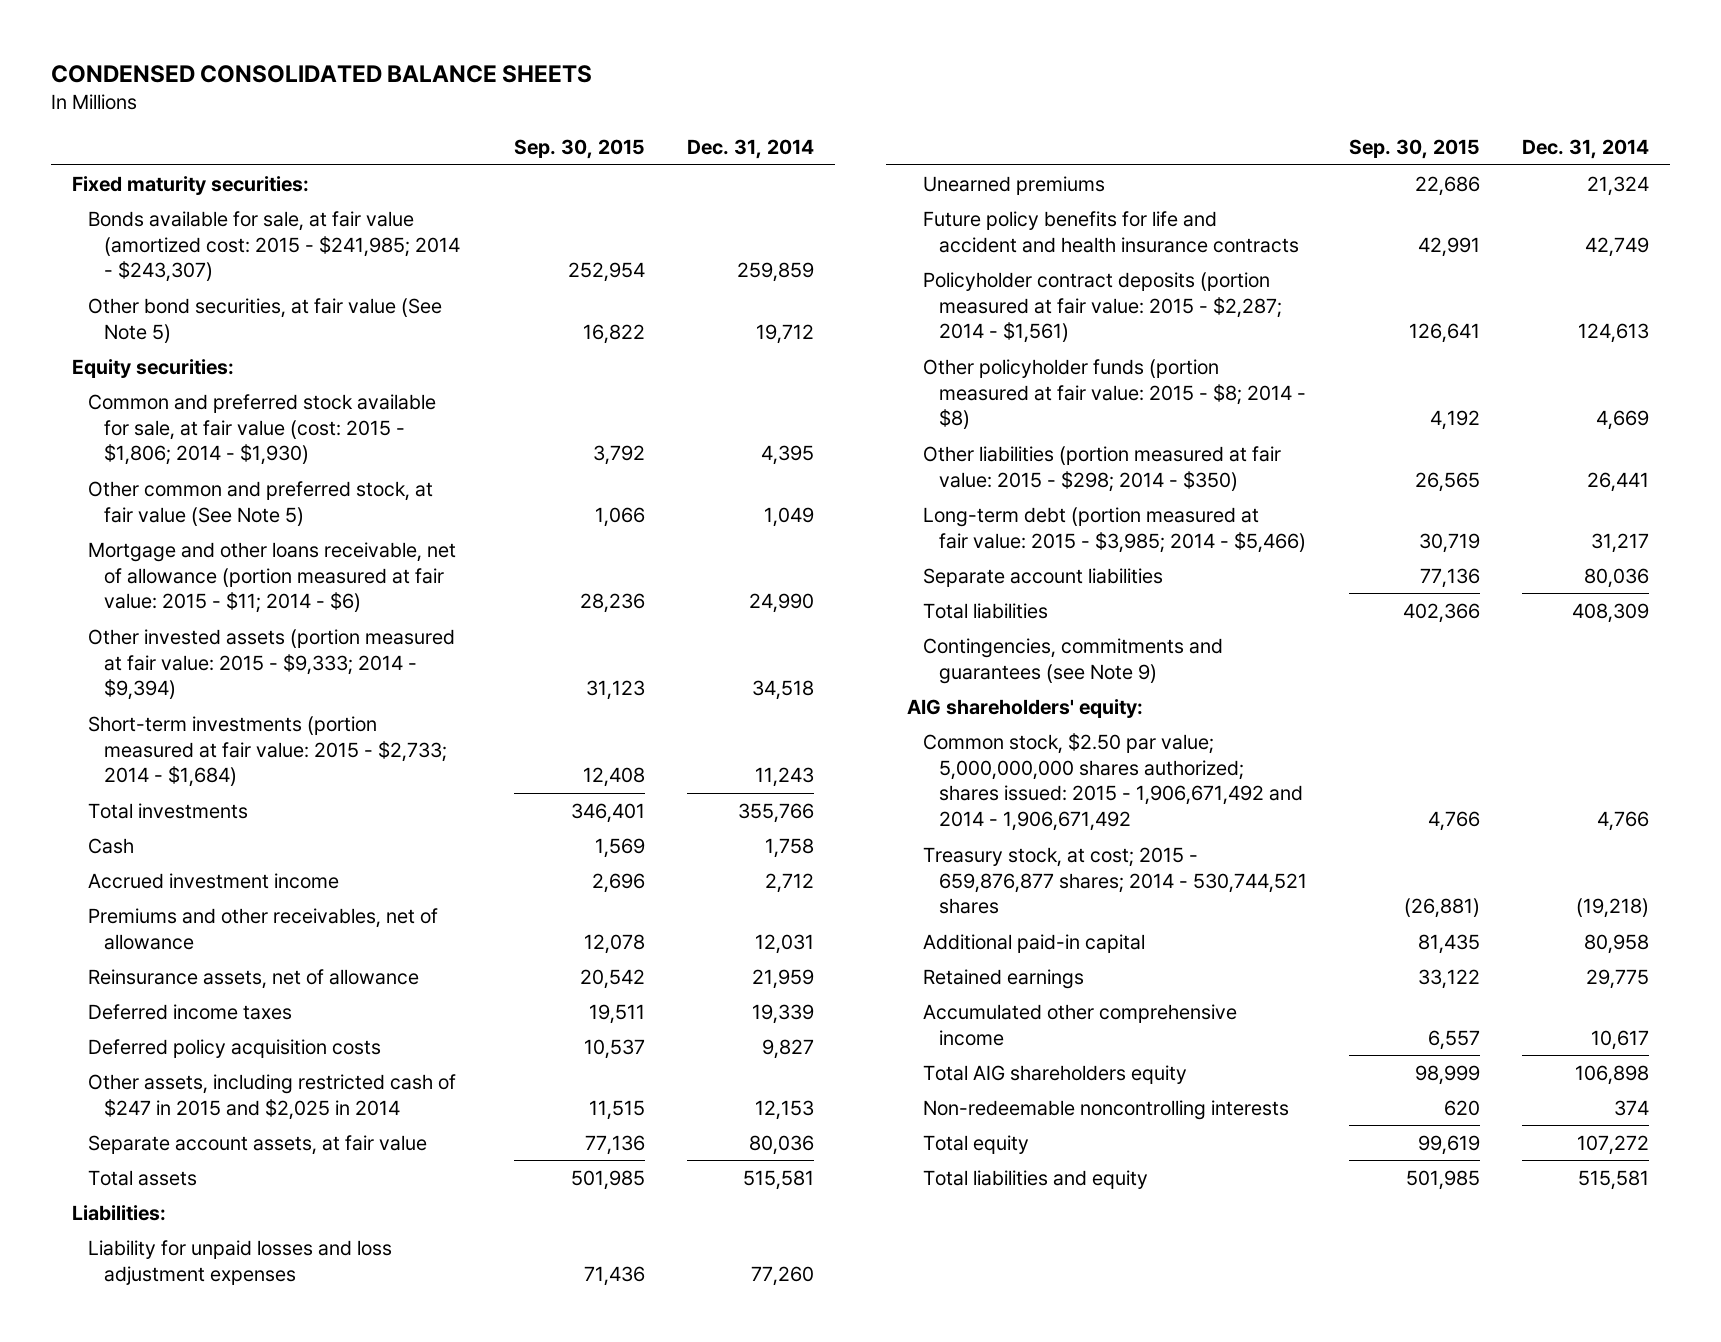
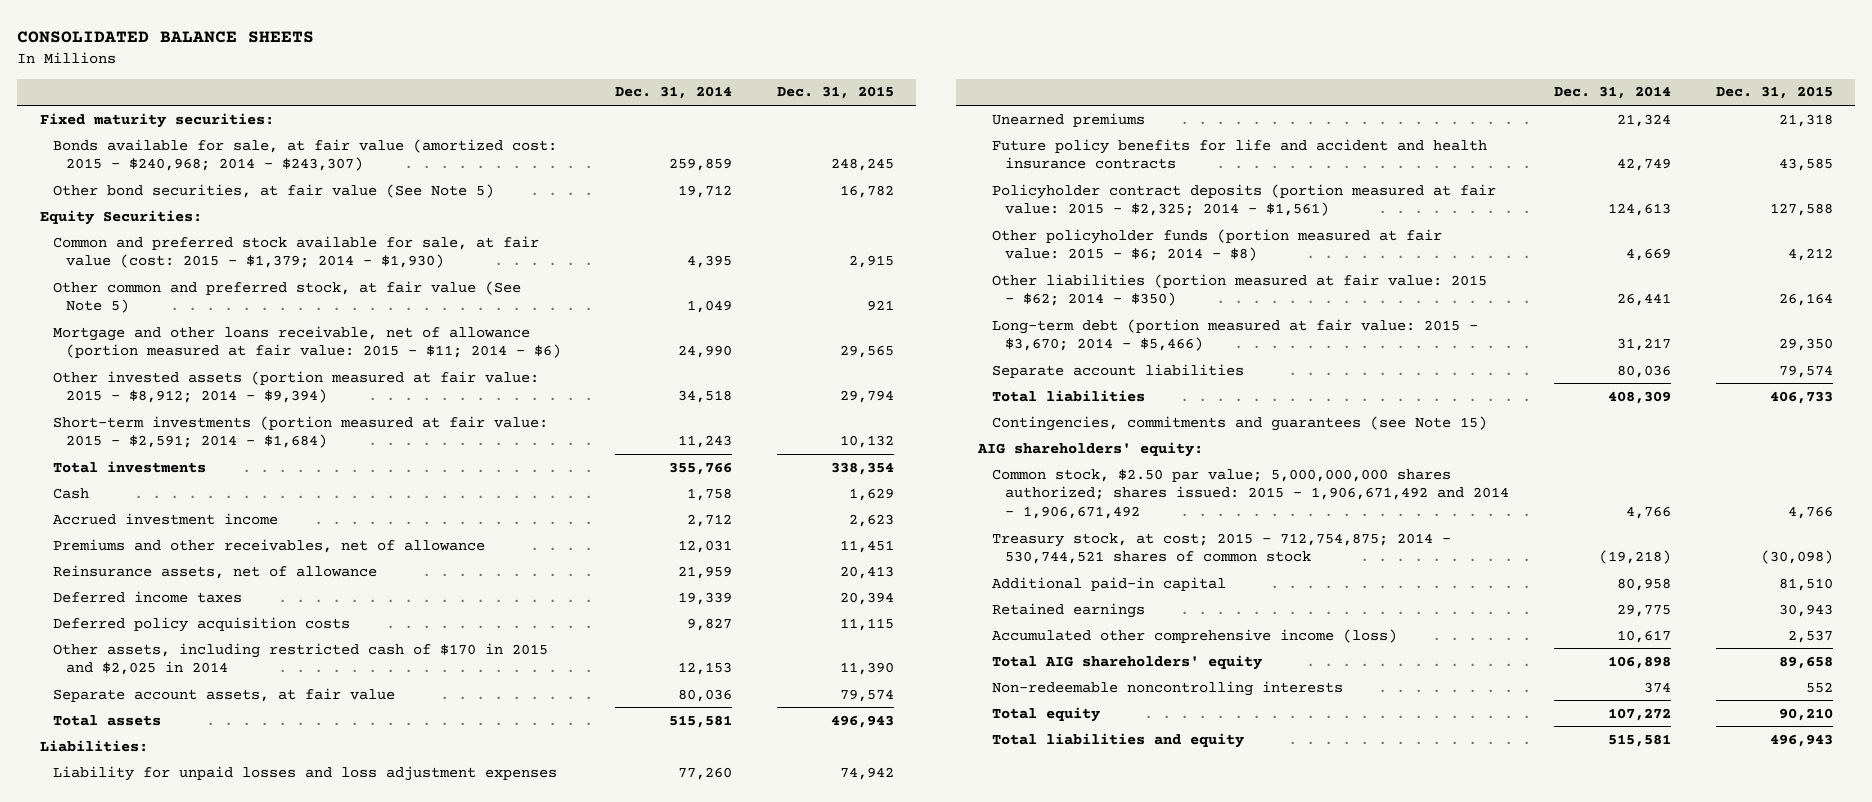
[50,65,592,84] CONDENSED CONSOLIDATED BALANCE SHEETS -> [17,30,315,43] CONSOLIDATED BALANCE SHEETS
[514,139,646,160] Sep. 30, 2015 -> none
none -> [777,86,895,100] Dec. 31, 2015
[87,210,461,283] Bonds available for sale, at fair value (amortized cost: 2015 - $241,985; 2014 - $243,307) -> [52,138,557,172] Bonds available for sale, at fair value (amortized cost: 2015 - $240,968; 2014 - $243,307)
[71,358,234,378] Equity securities: -> [39,209,202,225] Equity Securities:
[87,393,436,466] Common and preferred stock available for sale, at fair value (cost: 2015 - $1,806; 2014 - $1,930) -> [52,235,539,269] Common and preferred stock available for sale, at fair value (cost: 2015 - $1,379; 2014 - $1,930)
[87,628,455,701] Other invested assets (portion measured at fair value: 2015 - $9,333; 2014 - $9,394) -> [52,370,539,404] Other invested assets (portion measured at fair value: 2015 - $8,912; 2014 - $9,394)
[87,715,448,788] Short-term investments (portion measured at fair value: 2015 - $2,733; 2014 - $1,684) -> [52,415,548,449] Short-term investments (portion measured at fair value: 2015 - $2,591; 2014 - $1,684)
[87,1073,456,1120] Other assets, including restricted cash of $247 in 2015 and $2,025 in 2014 -> [52,642,548,676] Other assets, including restricted cash of $170 in 2015 and $2,025 in 2014
[923,271,1283,344] Policyholder contract deposits (portion measured at fair value: 2015 - $2,287; 2014 - $1,561) -> [991,183,1496,217] Policyholder contract deposits (portion measured at fair value: 2015 - $2,325; 2014 - $1,561)
[923,358,1307,430] Other policyholder funds (portion measured at fair value: 2015 - $8; 2014 - $8) -> [991,228,1442,262] Other policyholder funds (portion measured at fair value: 2015 - $6; 2014 - $8)
[923,445,1282,492] Other liabilities (portion measured at fair value: 2015 - $298; 2014 - $350) -> [991,273,1487,307] Other liabilities (portion measured at fair value: 2015 - $62; 2014 - $350)
[923,506,1307,553] Long-term debt (portion measured at fair value: 2015 - $3,985; 2014 - $5,466) -> [991,318,1478,352] Long-term debt (portion measured at fair value: 2015 - $3,670; 2014 - $5,466)
[923,637,1224,684] Contingencies, commitments and guarantees (see Note 9) -> [991,415,1487,431] Contingencies, commitments and guarantees (see Note 15)
[923,846,1308,915] Treasury stock, at cost; 2015 - 659,876,877 shares; 2014 - 530,744,521 shares -> [991,532,1451,565] Treasury stock, at cost; 2015 - 712,754,875; 2014 - 530,744,521 shares of common stock
[923,1003,1238,1046] Accumulated other comprehensive income -> [991,628,1397,643] Accumulated other comprehensive income (loss)
[923,1064,1188,1084] Total AIG shareholders equity -> [991,654,1262,670] Total AIG shareholders' equity

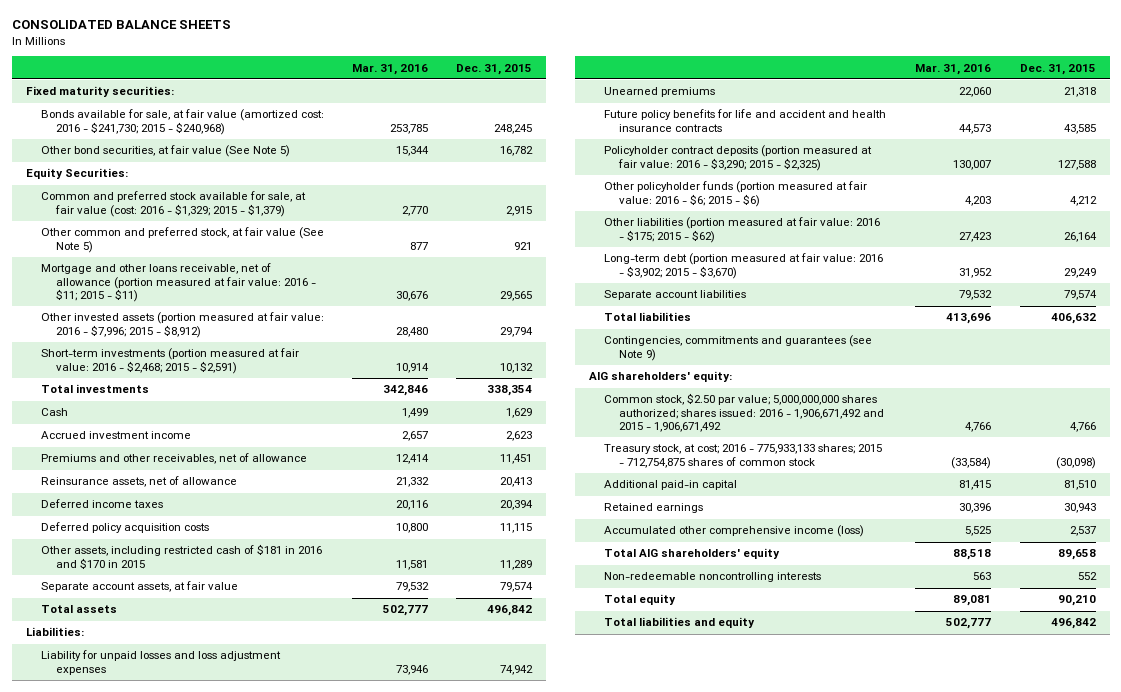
[615,86,733,100] Dec. 31, 2014 -> none
none -> [351,63,428,75] Mar. 31, 2016
[52,138,557,172] Bonds available for sale, at fair value (amortized cost: 2015 - $240,968; 2014 - $243,307) -> [40,109,324,135] Bonds available for sale, at fair value (amortized cost: 2016 - $241,730; 2015 - $240,968)
[52,235,539,269] Common and preferred stock available for sale, at fair value (cost: 2015 - $1,379; 2014 - $1,930) -> [40,191,306,217] Common and preferred stock available for sale, at fair value (cost: 2016 - $1,329; 2015 - $1,379)
[52,325,562,359] Mortgage and other loans receivable, net of allowance (portion measured at fair value: 2015 - $11; 2014 - $6) -> [40,263,316,303] Mortgage and other loans receivable, net of allowance (portion measured at fair value: 2016 - $11; 2015 - $11)
[52,370,539,404] Other invested assets (portion measured at fair value: 2015 - $8,912; 2014 - $9,394) -> [40,312,324,338] Other invested assets (portion measured at fair value: 2016 - $7,996; 2015 - $8,912)
[52,415,548,449] Short-term investments (portion measured at fair value: 2015 - $2,591; 2014 - $1,684) -> [40,348,299,374] Short-term investments (portion measured at fair value: 2016 - $2,468; 2015 - $2,591)
[52,642,548,676] Other assets, including restricted cash of $170 in 2015 and $2,025 in 2014 -> [40,544,322,569] Other assets, including restricted cash of $181 in 2016 and $170 in 2015
[840,662,895,676] 11,390 -> [500,559,533,570] 11,289
[831,714,895,728] 496,943 -> [487,605,533,617] 496,842
[991,183,1496,217] Policyholder contract deposits (portion measured at fair value: 2015 - $2,325; 2014 - $1,561) -> [604,145,873,171] Policyholder contract deposits (portion measured at fair value: 2016 - $3,290; 2015 - $2,325)
[991,228,1442,262] Other policyholder funds (portion measured at fair value: 2015 - $6; 2014 - $8) -> [604,181,868,207] Other policyholder funds (portion measured at fair value: 2016 - $6; 2015 - $6)
[991,273,1487,307] Other liabilities (portion measured at fair value: 2015 - $62; 2014 - $350) -> [604,217,881,243] Other liabilities (portion measured at fair value: 2016 - $175; 2015 - $62)
[991,318,1478,352] Long-term debt (portion measured at fair value: 2015 - $3,670; 2014 - $5,466) -> [604,253,884,279] Long-term debt (portion measured at fair value: 2016 - $3,902; 2015 - $3,670)
[1778,338,1833,352] 29,350 -> [1063,267,1096,278] 29,249
[1769,390,1833,404] 406,733 -> [1050,313,1096,325] 406,632
[991,415,1487,431] Contingencies, commitments and guarantees (see Note 15) -> [604,335,873,361] Contingencies, commitments and guarantees (see Note 9)
[991,468,1509,520] Common stock, $2.50 par value; 5,000,000,000 shares authorized; shares issued: 2015 - 1,906,671,492 and 2014 - 1,906,671,492 -> [604,393,885,433] Common stock, $2.50 par value; 5,000,000,000 shares authorized; shares issued: 2016 - 1,906,671,492 and 2015 - 1,906,671,492
[991,532,1451,565] Treasury stock, at cost; 2015 - 712,754,875; 2014 - 530,744,521 shares of common stock -> [604,444,883,468] Treasury stock, at cost; 2016 - 775,933,133 shares; 2015 - 712,754,875 shares of common stock
[1769,733,1833,747] 496,943 -> [1050,618,1096,630] 496,842

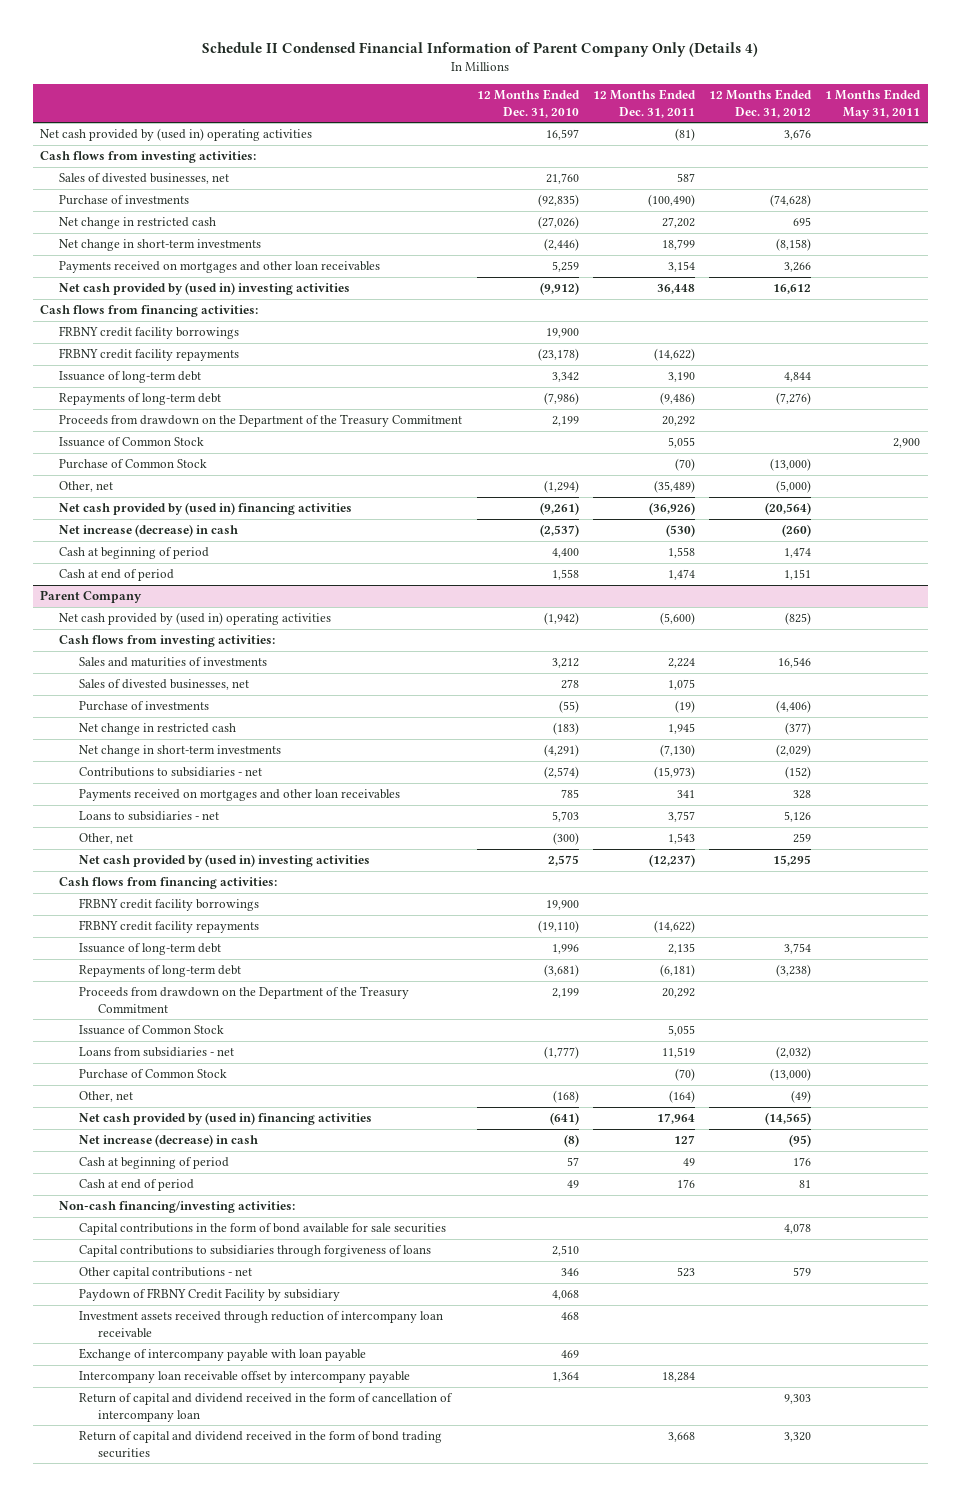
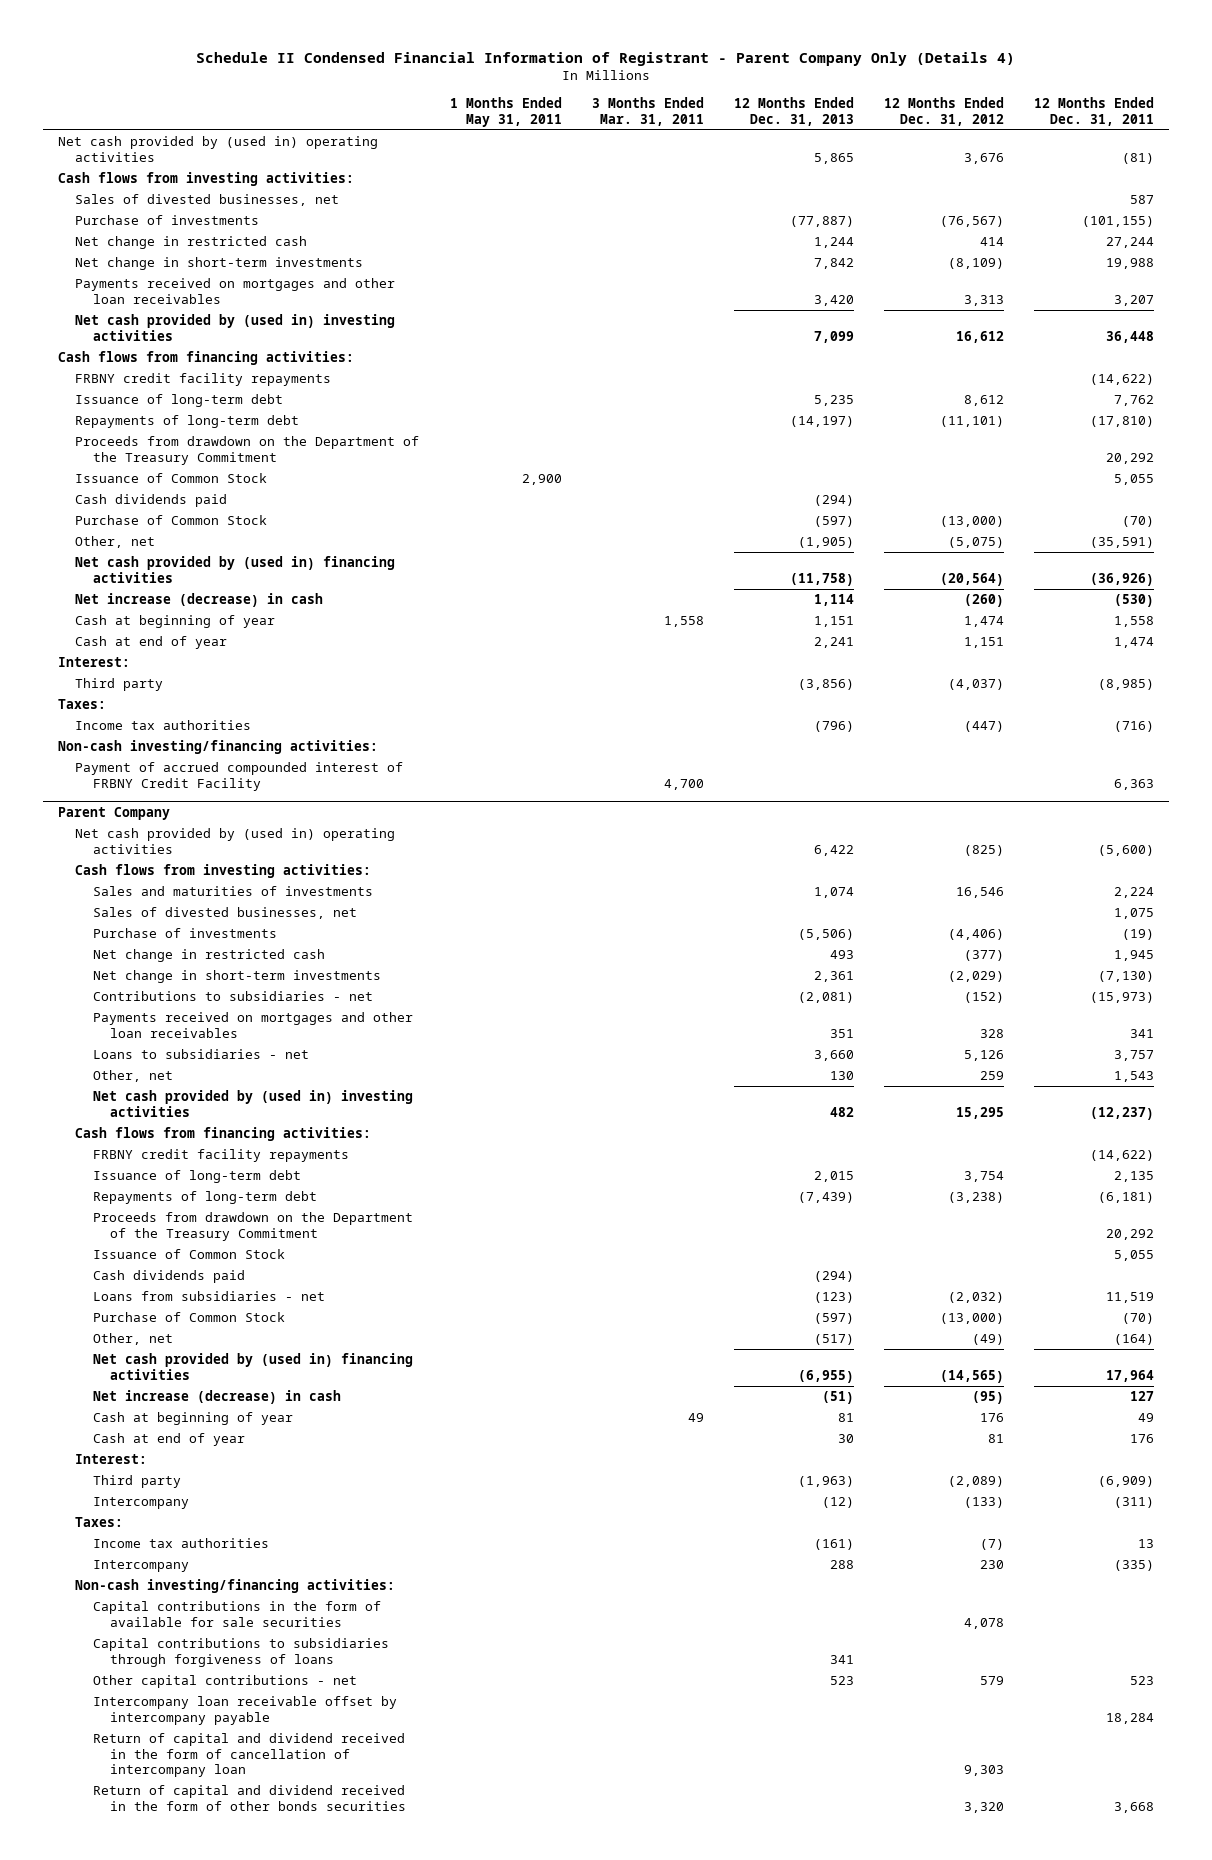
[202,42,759,58] Schedule II Condensed Financial Information of Parent Company Only (Details 4) -> [196,52,1016,67] Schedule II Condensed Financial Information of Registrant - Parent Company Only (Details 4)
[476,89,580,118] 12 Months Ended Dec. 31, 2010 -> none
none -> [591,97,704,126] 3 Months Ended Mar. 31, 2011
none -> [733,97,854,126] 12 Months Ended Dec. 31, 2013
[647,194,695,208] (100,490) -> [1081,216,1154,228] (101,155)
[770,194,812,208] (74,628) -> [939,216,1004,228] (76,567)
[661,217,695,229] 27,202 -> [1105,237,1154,249] 27,244
[793,217,812,227] 695 -> [979,237,1004,247] 414
[661,239,695,251] 18,799 -> [1105,258,1154,270] 19,988
[776,238,812,252] (8,158) -> [947,258,1004,270] (8,109)
[667,261,695,273] 3,154 -> [1113,294,1154,306] 3,207
[784,262,812,273] 3,266 -> [963,294,1004,306] 3,313
[59,326,240,340] FRBNY credit facility borrowings -> none
[667,372,695,383] 3,190 -> [1113,395,1154,407] 7,762
[784,372,812,383] 4,844 -> [963,395,1004,407] 8,612
[659,392,695,406] (9,486) -> [1089,416,1154,428] (17,810)
[776,392,812,406] (7,276) -> [939,416,1004,428] (11,101)
none -> [75,494,228,508] Cash dividends paid
[653,480,695,494] (35,489) -> [1089,537,1154,549] (35,591)
[776,480,812,494] (5,000) -> [947,537,1004,549] (5,075)
[59,547,210,560] Cash at beginning of period -> [75,615,276,629] Cash at beginning of year
[59,569,175,582] Cash at end of period -> [75,636,228,650] Cash at end of year
none -> [58,657,131,668] Interest:
none -> [75,678,164,692] Third party
none -> [58,699,107,710] Taxes:
none -> [75,720,252,731] Income tax authorities
none -> [58,740,379,755] Non-cash investing/financing activities:
none -> [75,762,404,791] Payment of accrued compounded interest of FRBNY Credit Facility
[78,898,259,912] FRBNY credit facility borrowings -> none
none -> [92,1270,245,1284] Cash dividends paid
[78,1157,229,1170] Cash at beginning of period -> [92,1412,293,1426] Cash at beginning of year
[78,1179,194,1192] Cash at end of period -> [92,1433,245,1447] Cash at end of year
none -> [75,1454,148,1465] Interest:
none -> [92,1475,181,1489] Third party
none -> [92,1497,189,1510] Intercompany
none -> [75,1517,124,1528] Taxes:
none -> [92,1538,269,1549] Income tax authorities
none -> [92,1560,189,1573] Intercompany
[59,1201,296,1214] Non-cash financing/investing activities: -> [75,1579,396,1594] Non-cash investing/financing activities:
[78,1223,446,1236] Capital contributions in the form of bond available for sale securities -> [92,1601,381,1627] Capital contributions in the form of available for sale securities
[78,1288,340,1302] Paydown of FRBNY Credit Facility by subsidiary -> none
[78,1311,443,1338] Investment assets received through reduction of intercompany loan receivable -> none
[78,1348,366,1362] Exchange of intercompany payable with loan payable -> none
[78,1431,442,1458] Return of capital and dividend received in the form of bond trading securities -> [92,1785,407,1811] Return of capital and dividend received in the form of other bonds securities

